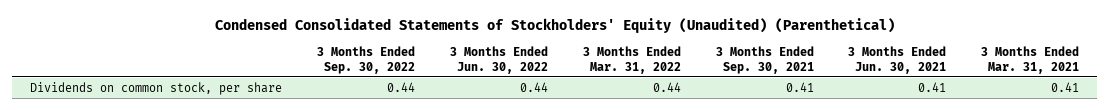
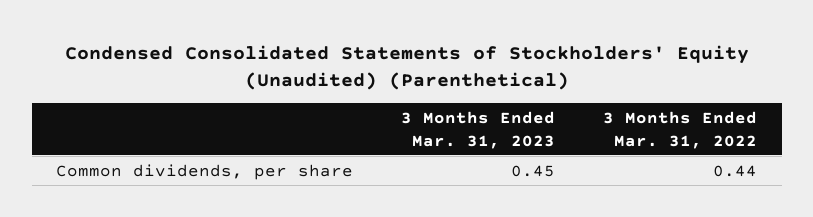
[316,46,415,74] 3 Months Ended Sep. 30, 2022 -> none
[449,46,548,74] 3 Months Ended Jun. 30, 2022 -> none
[715,46,814,74] 3 Months Ended Sep. 30, 2021 -> none
[848,46,947,74] 3 Months Ended Jun. 30, 2021 -> none
[981,46,1080,74] 3 Months Ended Mar. 31, 2021 -> none
none -> [401,110,556,149] 3 Months Ended Mar. 31, 2023
[29,82,282,96] Dividends on common stock, per share -> [55,163,353,180] Common dividends, per share

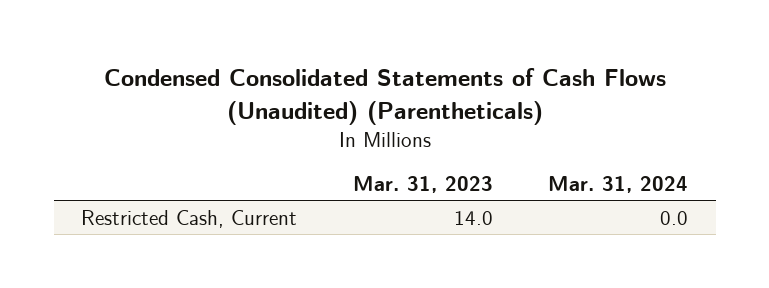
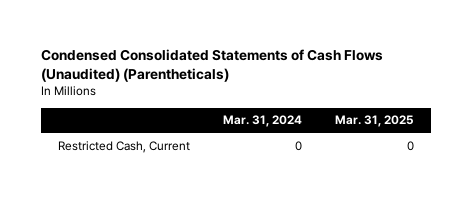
[352,176,493,194] Mar. 31, 2023 -> none
none -> [335,115,415,128] Mar. 31, 2025
[660,210,689,225] 0.0 -> [295,140,303,151] 0

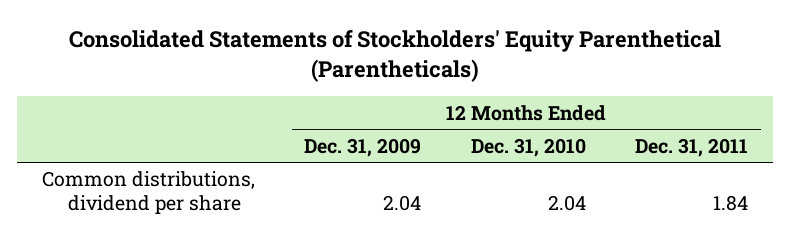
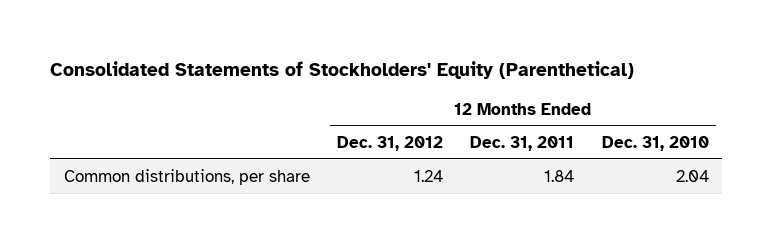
[69,30,722,83] Consolidated Statements of Stockholders' Equity Parenthetical (Parentheticals) -> [50,61,635,80] Consolidated Statements of Stockholders' Equity (Parenthetical)
[304,137,422,157] Dec. 31, 2009 -> none
none -> [337,135,444,151] Dec. 31, 2012
[41,171,255,215] Common distributions, dividend per share -> [63,169,310,186] Common distributions, per share

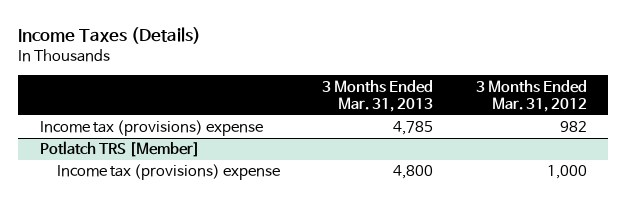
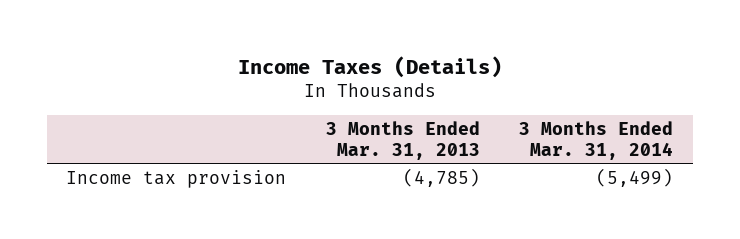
[475,79,587,113] 3 Months Ended Mar. 31, 2012 -> none
none -> [519,120,674,160] 3 Months Ended Mar. 31, 2014
[39,141,200,158] Potlatch TRS [Member] -> none
[57,164,281,181] Income tax (provisions) expense -> none
[39,120,263,137] Income tax (provisions) expense -> [66,169,287,188] Income tax provision
[393,121,434,136] 4,785 -> [402,167,480,187] (4,785)

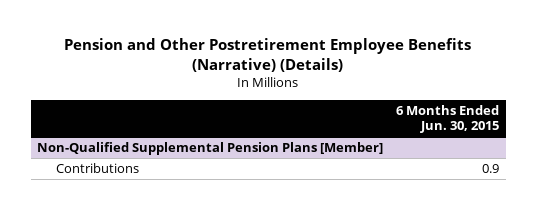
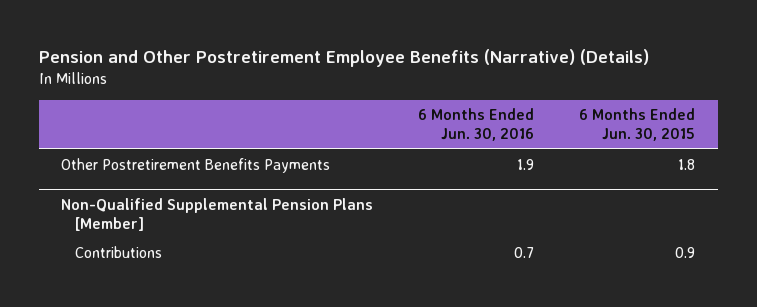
none -> [418,108,535,142] 6 Months Ended Jun. 30, 2016
none -> [61,158,331,174] Other Postretirement Benefits Payments

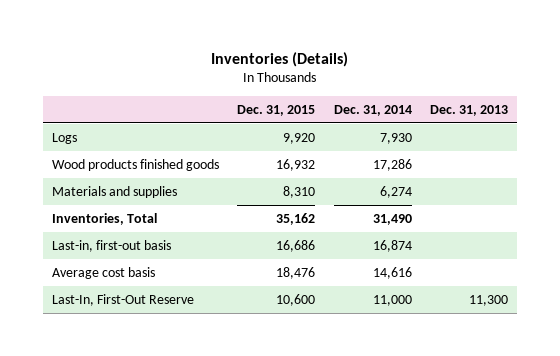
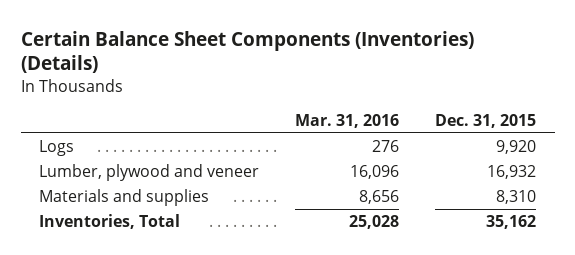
[211,52,349,68] Inventories (Details) -> [20,30,474,74] Certain Balance Sheet Components (Inventories) (Details)
[333,104,412,116] Dec. 31, 2014 -> none
[429,104,508,116] Dec. 31, 2013 -> none
none -> [295,114,400,129] Mar. 31, 2016
[52,158,220,171] Wood products finished goods -> [38,163,259,181] Lumber, plywood and veneer
[52,239,172,252] Last-in, first-out basis -> none
[52,266,156,279] Average cost basis -> none
[52,293,195,306] Last-In, First-Out Reserve -> none

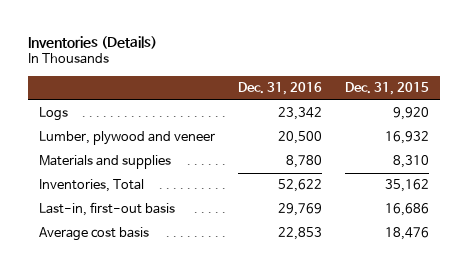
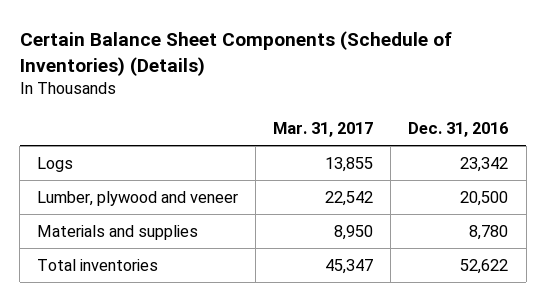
[27,35,157,49] Inventories (Details) -> [19,30,452,76] Certain Balance Sheet Components (Schedule of Inventories) (Details)
[344,82,429,96] Dec. 31, 2015 -> none
none -> [273,121,374,137] Mar. 31, 2017
[38,202,175,217] Last-in, first-out basis -> none
[38,227,149,242] Average cost basis -> none
[38,179,144,193] Inventories, Total -> [37,259,159,272] Total inventories

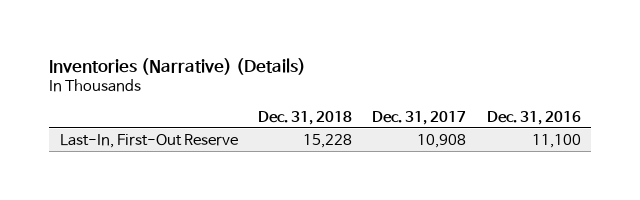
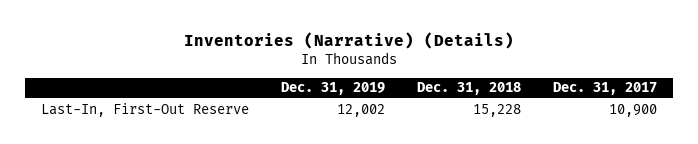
[486,110,581,125] Dec. 31, 2016 -> none
none -> [281,82,386,96] Dec. 31, 2019
[417,134,467,149] 10,908 -> [608,103,657,117] 10,900

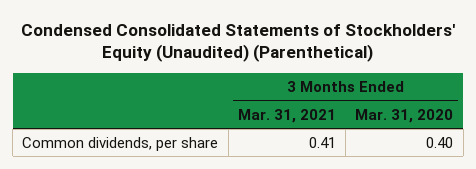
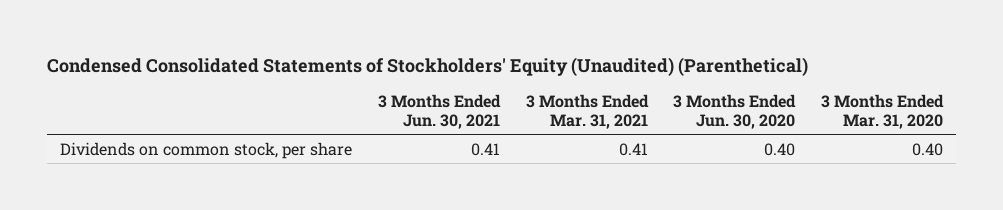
none -> [377,94,501,130] 3 Months Ended Jun. 30, 2021
none -> [673,94,797,130] 3 Months Ended Jun. 30, 2020
[22,136,219,151] Common dividends, per share -> [59,141,352,159] Dividends on common stock, per share

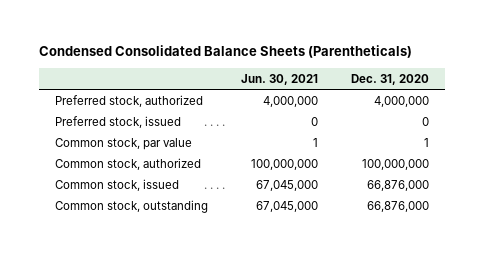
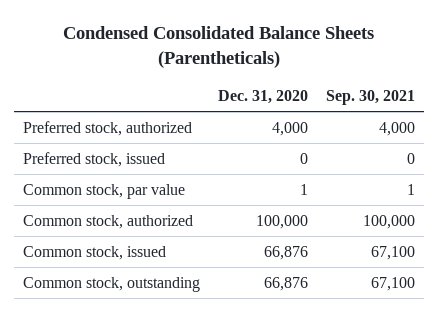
[240,73,318,85] Jun. 30, 2021 -> none
none -> [325,89,415,105] Sep. 30, 2021
[373,95,429,107] 4,000,000 -> [271,121,308,136] 4,000
[361,158,429,170] 100,000,000 -> [255,214,308,229] 100,000
[366,179,429,191] 66,876,000 -> [263,245,308,260] 66,876
[366,200,429,212] 66,876,000 -> [263,276,308,291] 66,876

